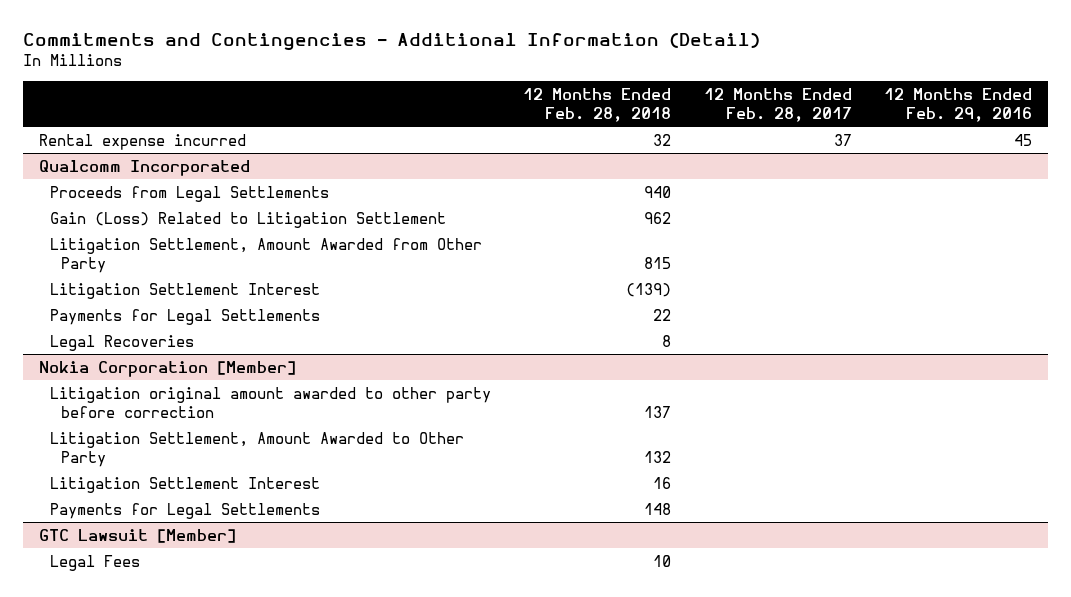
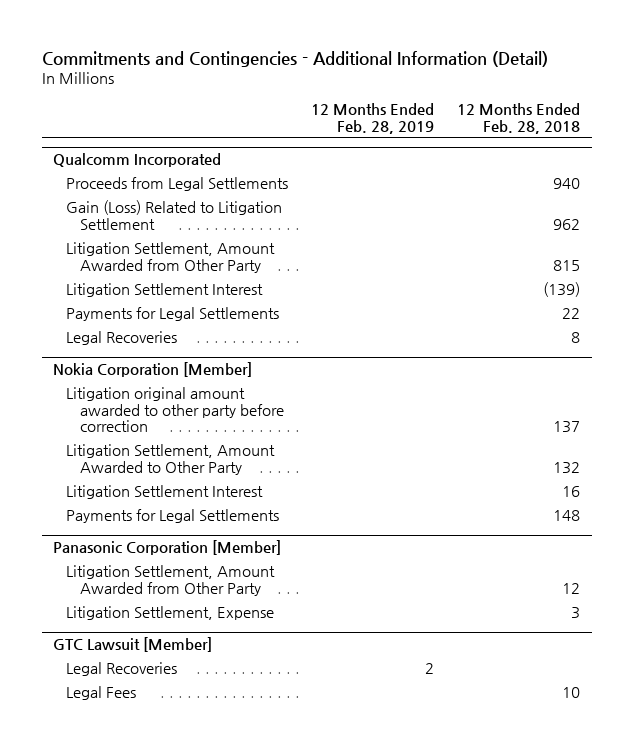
[703,87,852,122] 12 Months Ended Feb. 28, 2017 -> none
[884,87,1033,122] 12 Months Ended Feb. 29, 2016 -> none
none -> [311,103,435,134] 12 Months Ended Feb. 28, 2019
[38,133,246,150] Rental expense incurred -> none
none -> [53,540,282,556] Panasonic Corporation [Member]
none -> [66,564,276,596] Litigation Settlement, Amount Awarded from Other Party
none -> [66,605,275,620] Litigation Settlement, Expense
none -> [66,661,178,676] Legal Recoveries

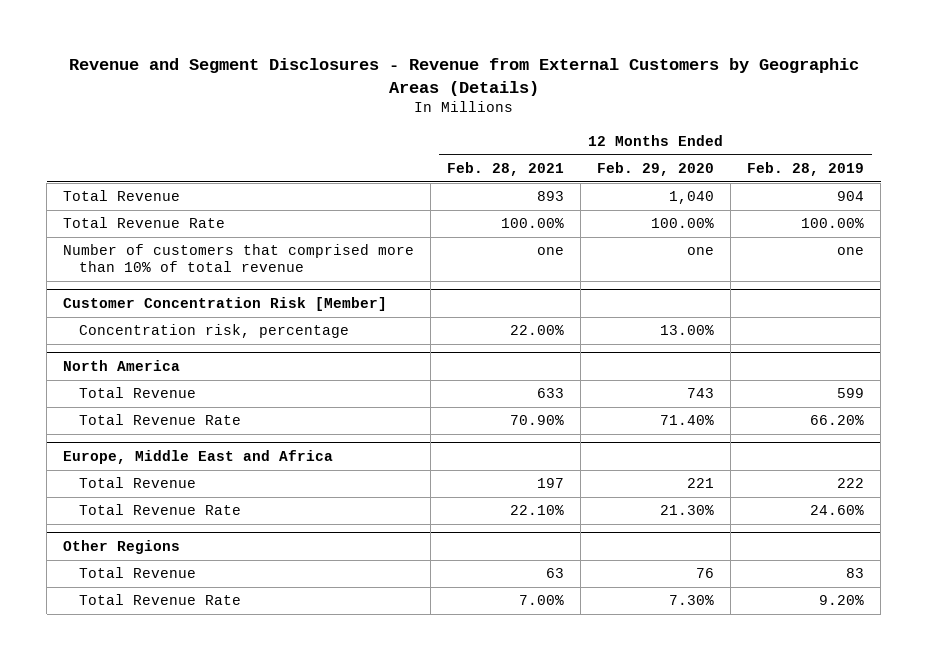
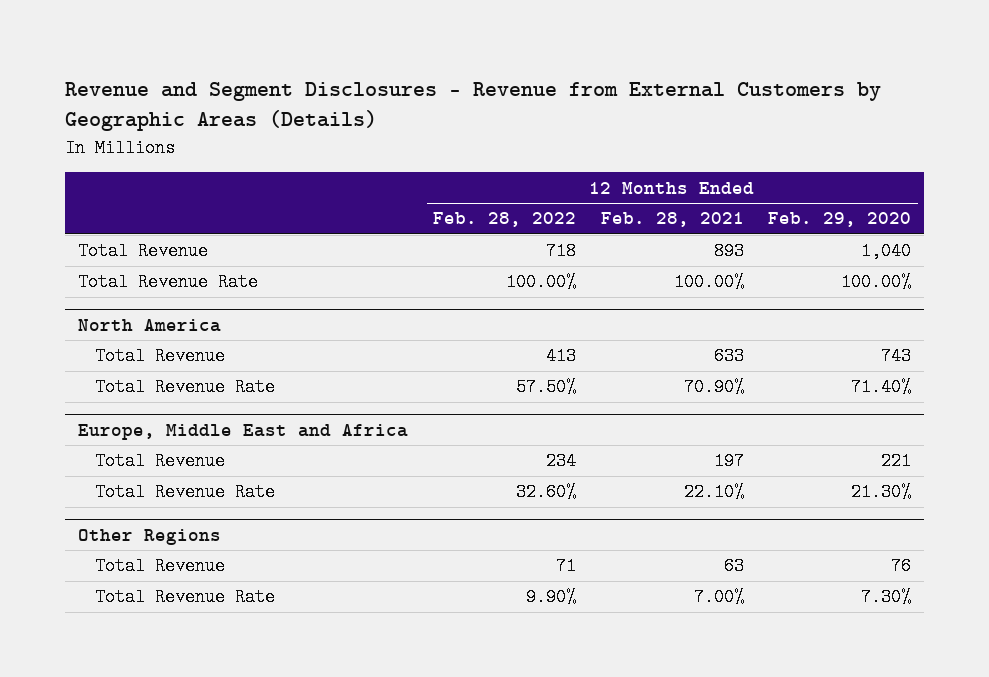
[747,161,865,176] Feb. 28, 2019 -> none
none -> [432,212,576,228] Feb. 28, 2022
[63,244,415,273] Number of customers that comprised more than 10% of total revenue -> none
[63,296,388,311] Customer Concentration Risk [Member] -> none
[78,324,349,339] Concentration risk, percentage -> none

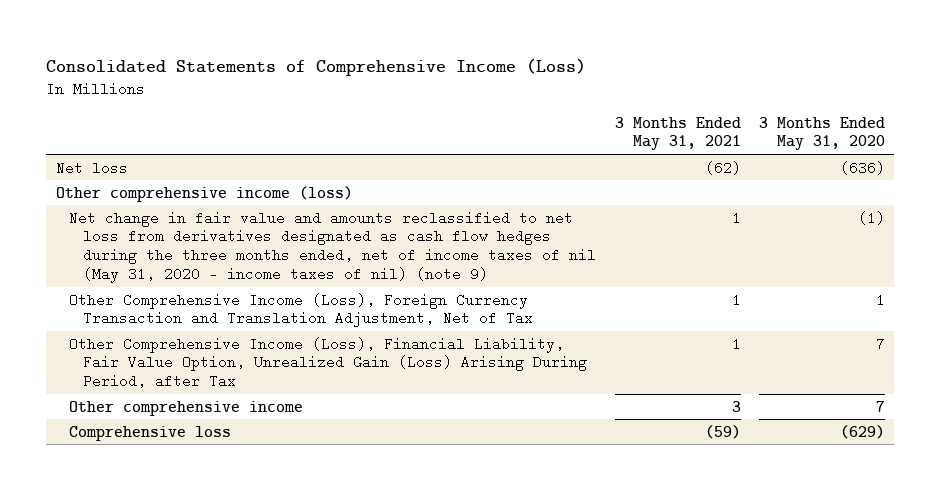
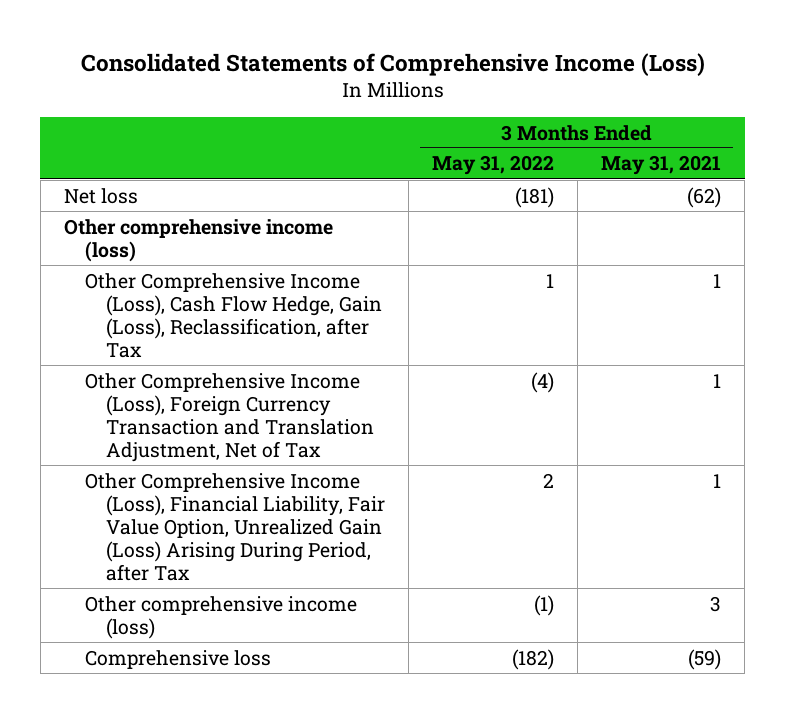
[759,116,886,151] 3 Months Ended May 31, 2020 -> none
none -> [432,155,555,176] May 31, 2022
[69,210,597,284] Net change in fair value and amounts reclassified to net loss from derivatives designated as cash flow hedges during the three months ended, net of income taxes of nil (May 31, 2020 - income taxes of nil) (note 9) -> none
none -> [84,272,382,358] Other Comprehensive Income (Loss), Cash Flow Hedge, Gain (Loss), Reclassification, after Tax
[69,400,304,416] Other comprehensive income -> [84,595,357,639] Other comprehensive income (loss)

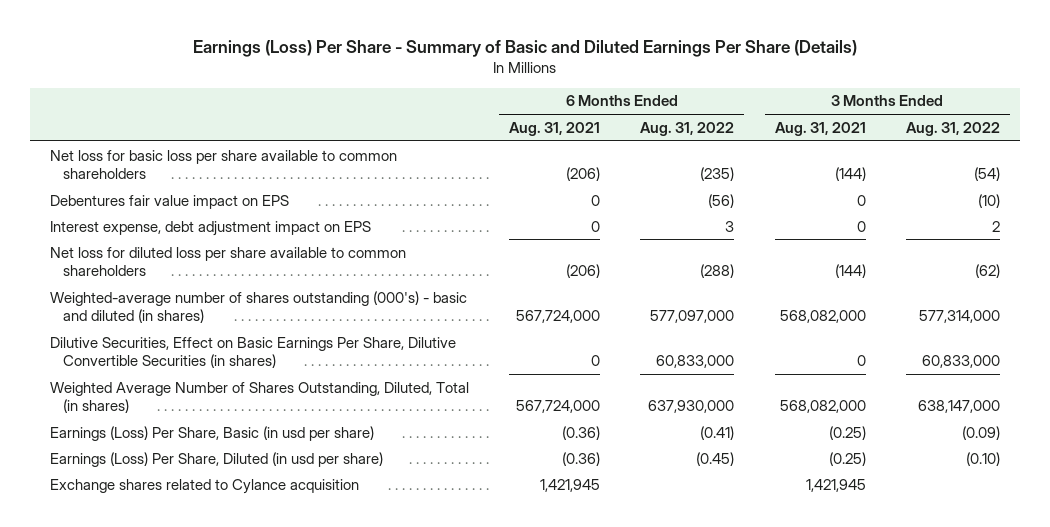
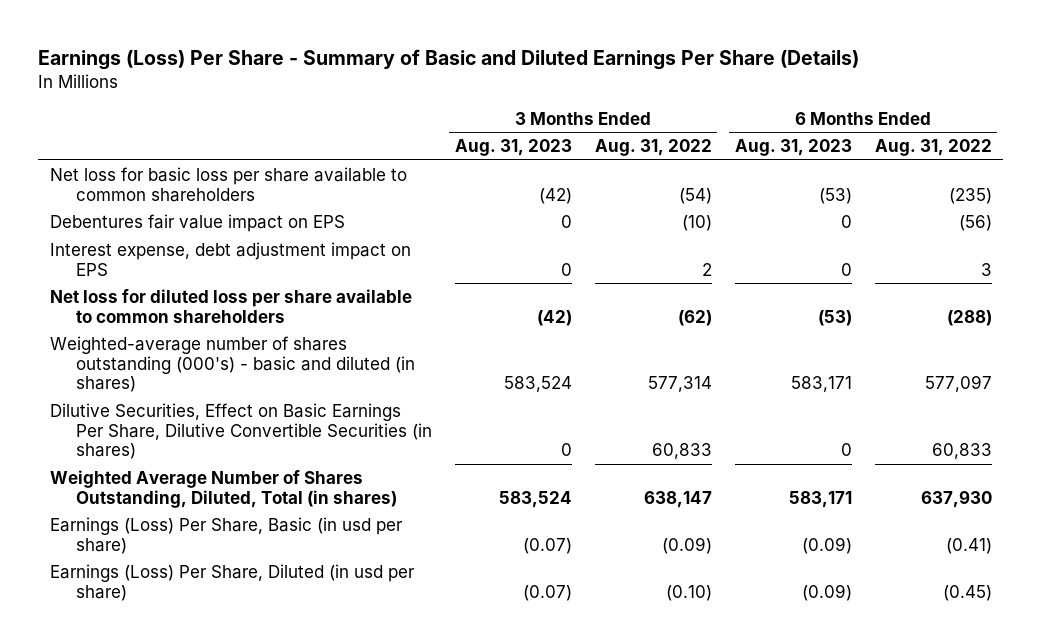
[509,121,601,136] Aug. 31, 2021 -> none
[774,121,866,136] Aug. 31, 2021 -> none
none -> [454,139,572,157] Aug. 31, 2023
none -> [734,139,852,157] Aug. 31, 2023
[650,309,735,323] 577,097,000 -> [924,375,992,393] 577,097
[918,309,1000,323] 577,314,000 -> [647,376,712,393] 577,314
[656,354,735,368] 60,833,000 -> [931,443,992,460] 60,833
[921,354,1000,368] 60,833,000 -> [651,443,712,460] 60,833
[648,399,735,413] 637,930,000 -> [920,489,992,508] 637,930
[917,399,1000,413] 638,147,000 -> [643,490,712,508] 638,147
[49,478,359,494] Exchange shares related to Cylance acquisition -> none

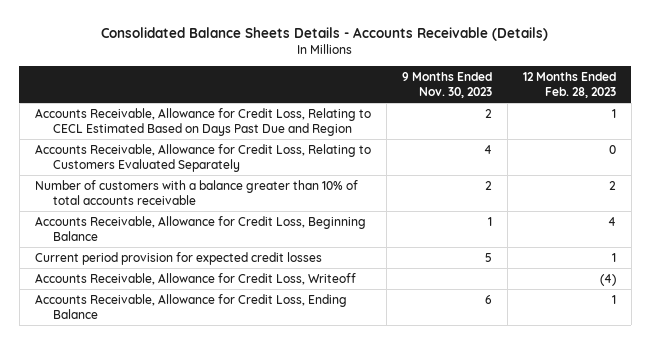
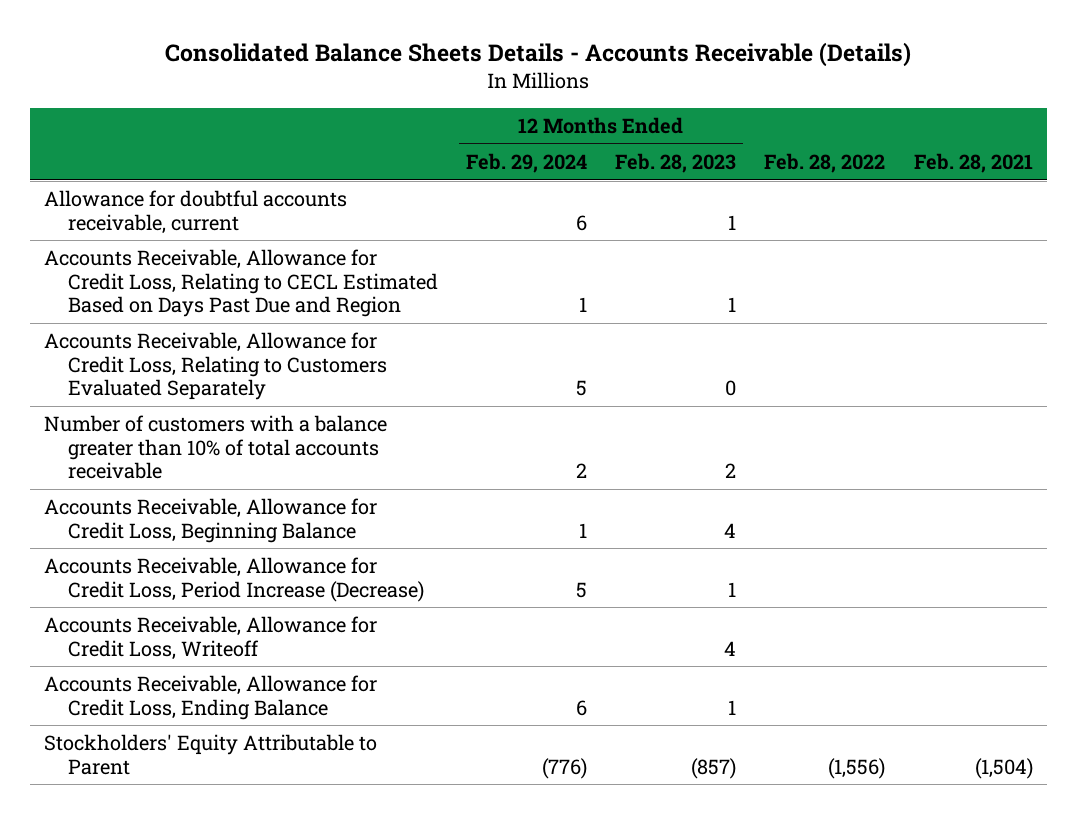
[401,71,492,98] 9 Months Ended Nov. 30, 2023 -> none
none -> [466,153,588,174] Feb. 29, 2024
none -> [764,153,886,174] Feb. 28, 2022
none -> [913,153,1033,174] Feb. 28, 2021
none -> [43,190,347,234] Allowance for doubtful accounts receivable, current
[34,251,322,265] Current period provision for expected credit losses -> [43,557,424,602] Accounts Receivable, Allowance for Credit Loss, Period Increase (Decrease)
[599,273,616,286] (4) -> [724,640,737,656] 4
none -> [43,734,377,775] Stockholders' Equity Attributable to Parent

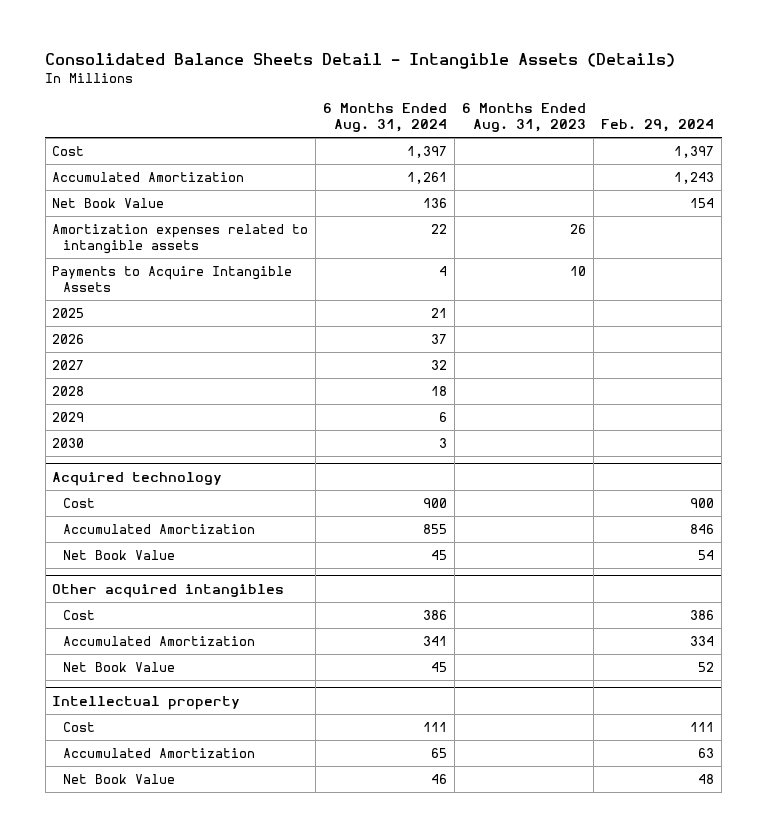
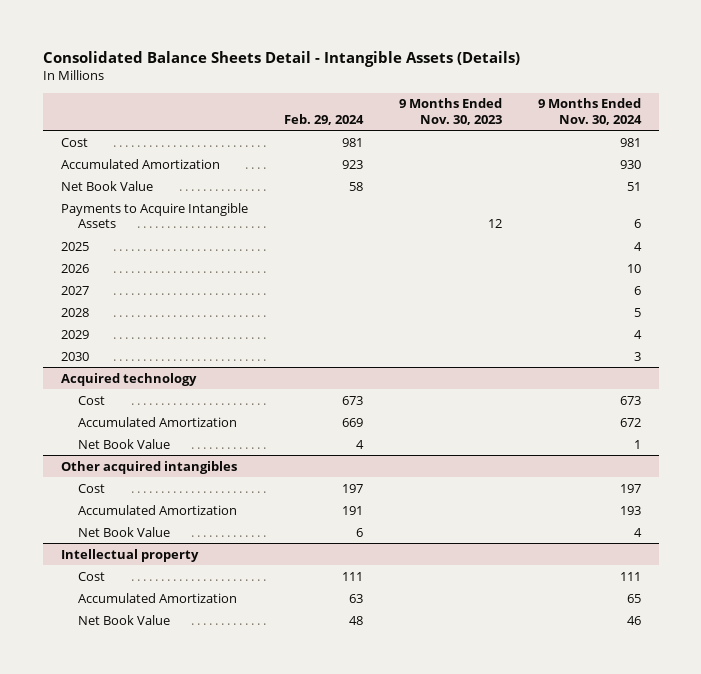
[323,103,448,133] 6 Months Ended Aug. 31, 2024 -> none
[462,103,587,133] 6 Months Ended Aug. 31, 2023 -> none
none -> [398,98,502,125] 9 Months Ended Nov. 30, 2023
none -> [537,98,642,125] 9 Months Ended Nov. 30, 2024
[52,223,309,254] Amortization expenses related to intangible assets -> none
[674,145,715,158] 1,397 -> [341,137,363,147] 981
[674,171,715,184] 1,243 -> [341,159,363,169] 923
[690,197,715,208] 154 -> [348,181,363,191] 58
[690,497,715,508] 900 -> [341,395,363,405] 673
[690,523,715,534] 846 -> [341,417,363,427] 669
[698,549,715,560] 54 -> [355,439,364,449] 4
[690,609,715,620] 386 -> [341,483,363,493] 197
[690,635,715,646] 334 -> [341,505,363,515] 191
[698,661,715,672] 52 -> [355,527,363,537] 6

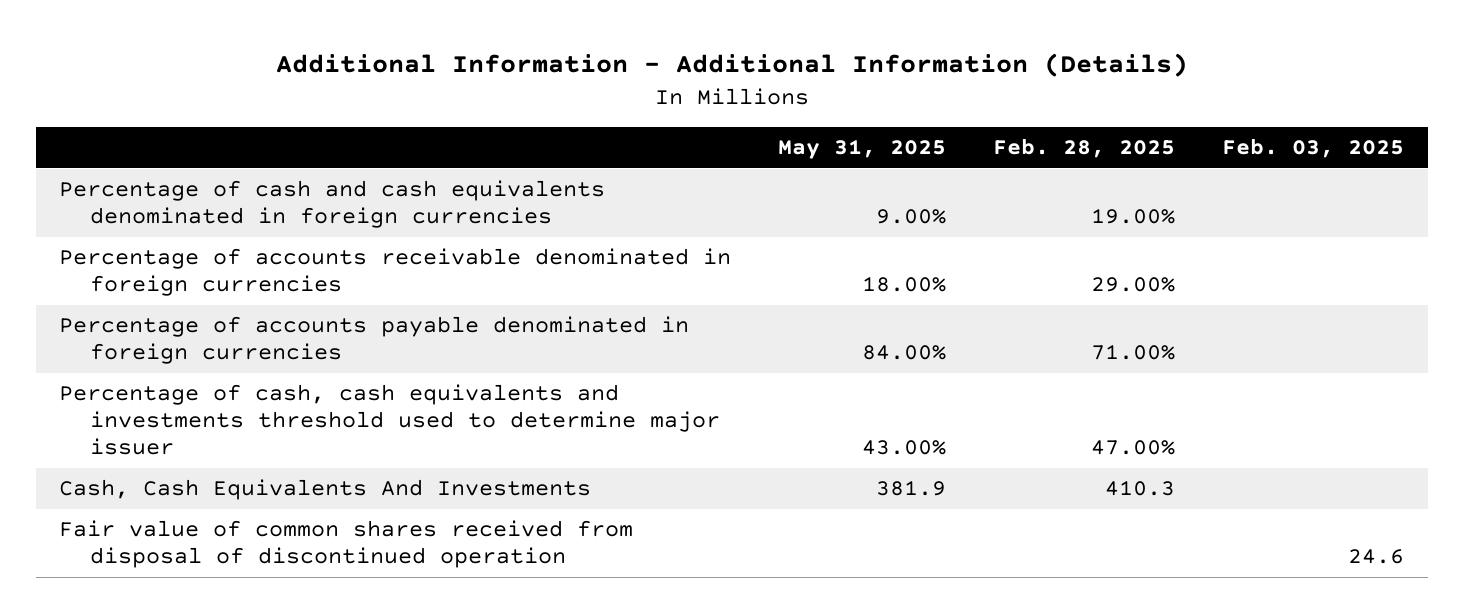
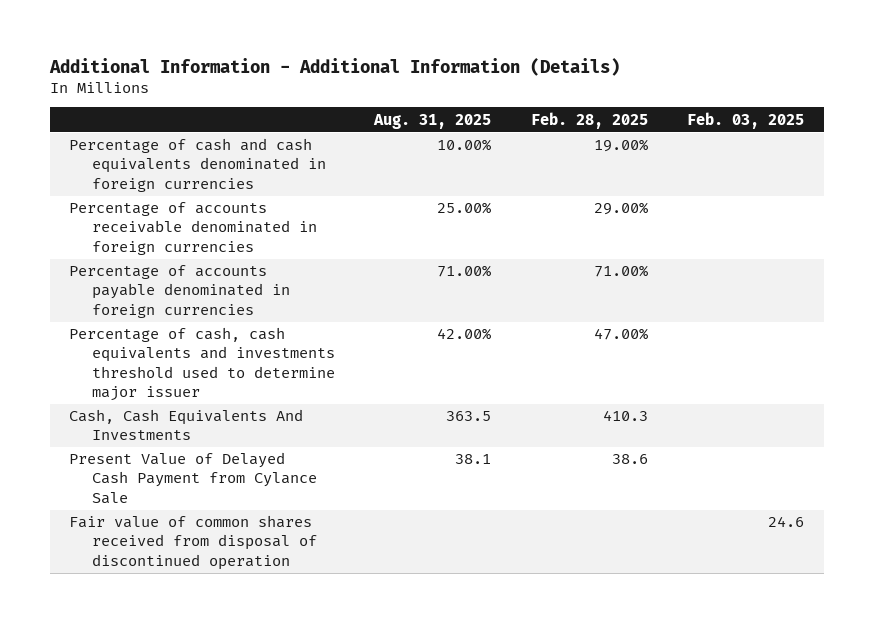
[778,139,947,160] May 31, 2025 -> none
none -> [373,113,492,129] Aug. 31, 2025
none -> [69,452,318,504] Present Value of Delayed Cash Payment from Cylance Sale

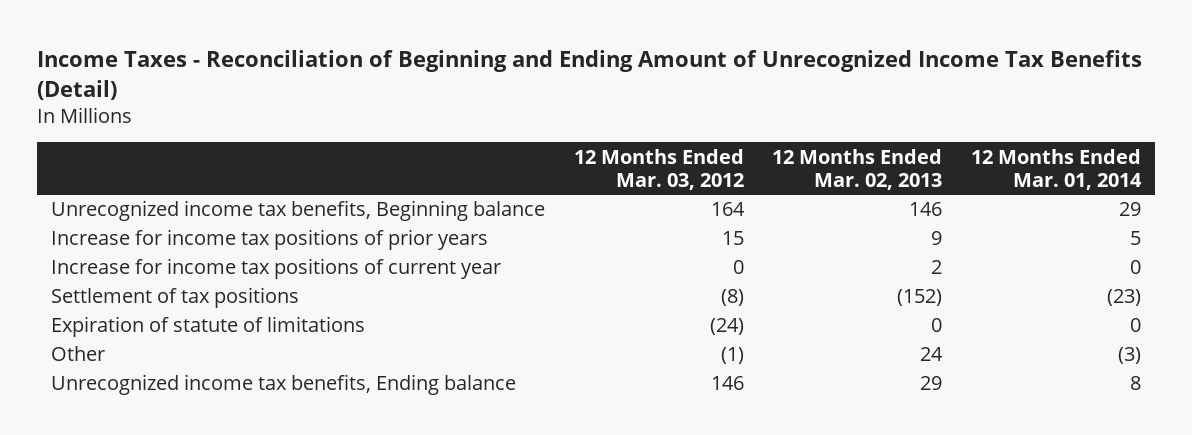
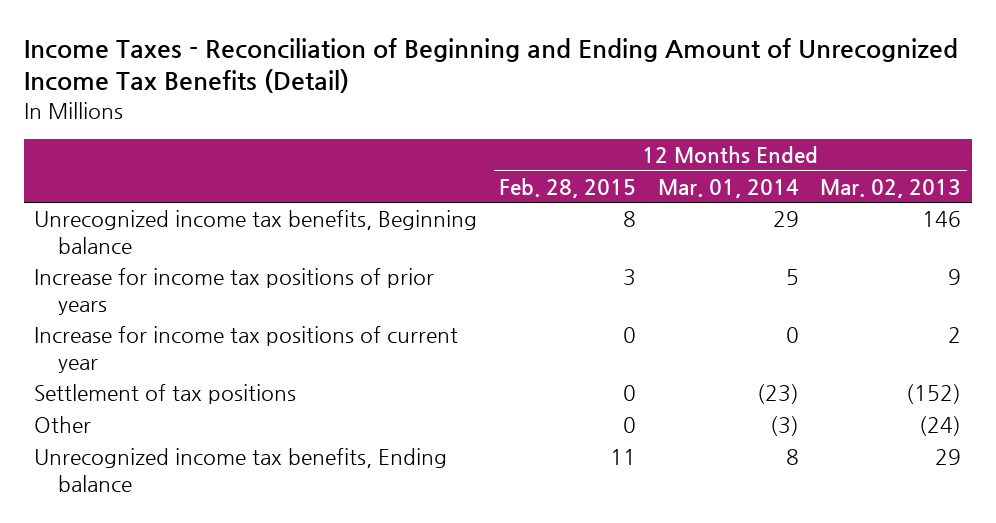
[573,148,744,190] 12 Months Ended Mar. 03, 2012 -> none
none -> [499,178,637,199] Feb. 28, 2015
[51,316,366,338] Expiration of statute of limitations -> none
[920,347,944,362] 24 -> [919,416,962,437] (24)

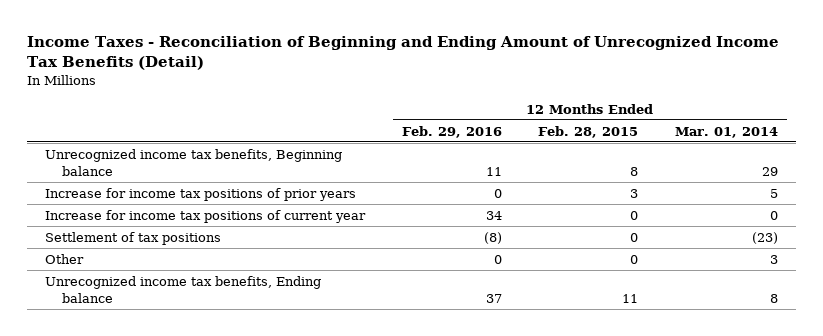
[820,179,962,199] Mar. 02, 2013 -> none
none -> [401,125,502,138] Feb. 29, 2016
[769,416,799,437] (3) -> [770,254,779,264] 3

